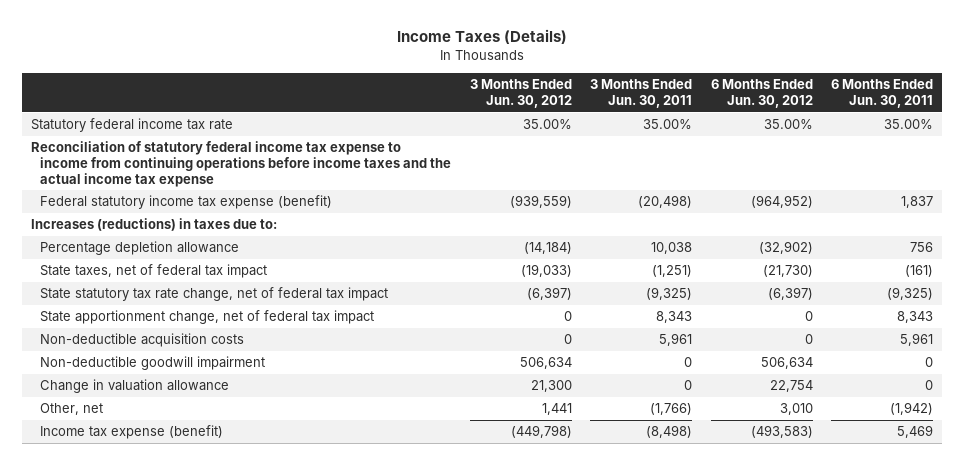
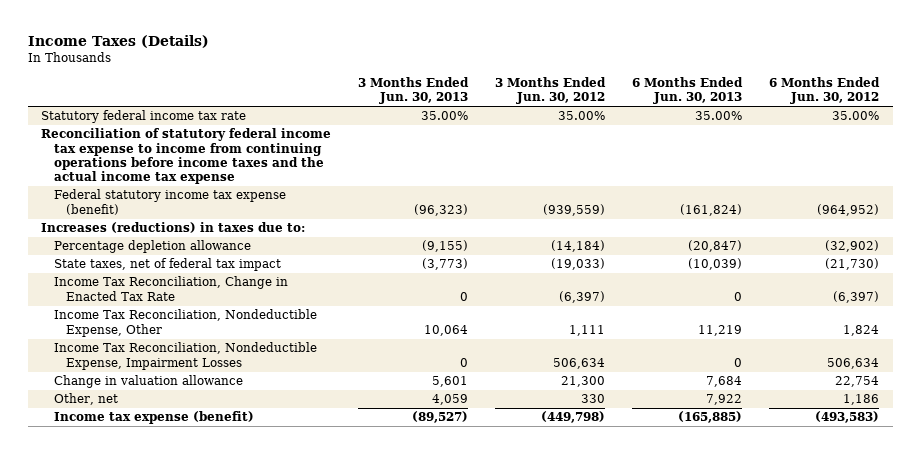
[590,79,693,108] 3 Months Ended Jun. 30, 2011 -> none
[831,79,934,108] 6 Months Ended Jun. 30, 2011 -> none
none -> [358,76,470,105] 3 Months Ended Jun. 30, 2013
none -> [632,76,744,105] 6 Months Ended Jun. 30, 2013
[40,310,375,325] State apportionment change, net of federal tax impact -> none
[40,333,245,348] Non-deductible acquisition costs -> none
[40,287,389,302] State statutory tax rate change, net of federal tax impact -> [53,276,288,301] Income Tax Reconciliation, Change in Enacted Tax Rate
none -> [53,309,317,337] Income Tax Reconciliation, Nondeductible Expense, Other
[40,356,266,371] Non-deductible goodwill impairment -> [53,342,317,370] Income Tax Reconciliation, Nondeductible Expense, Impairment Losses
[541,403,572,416] 1,441 -> [581,394,606,404] 330
[779,403,813,416] 3,010 -> [843,394,880,406] 1,186

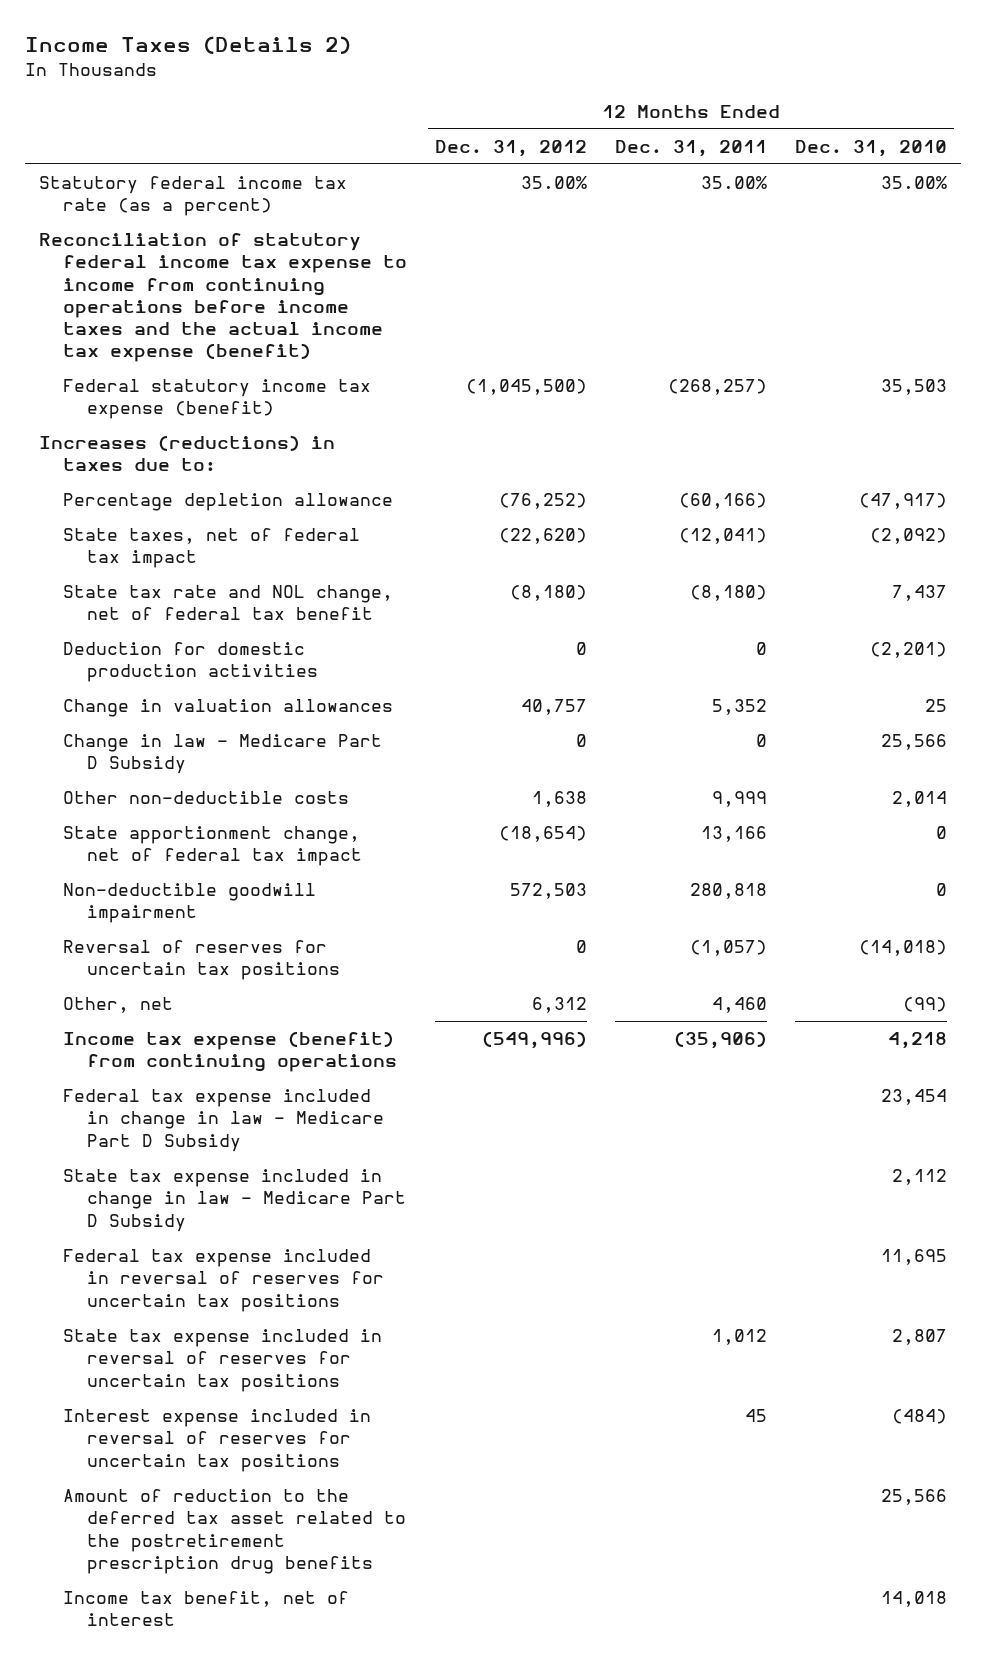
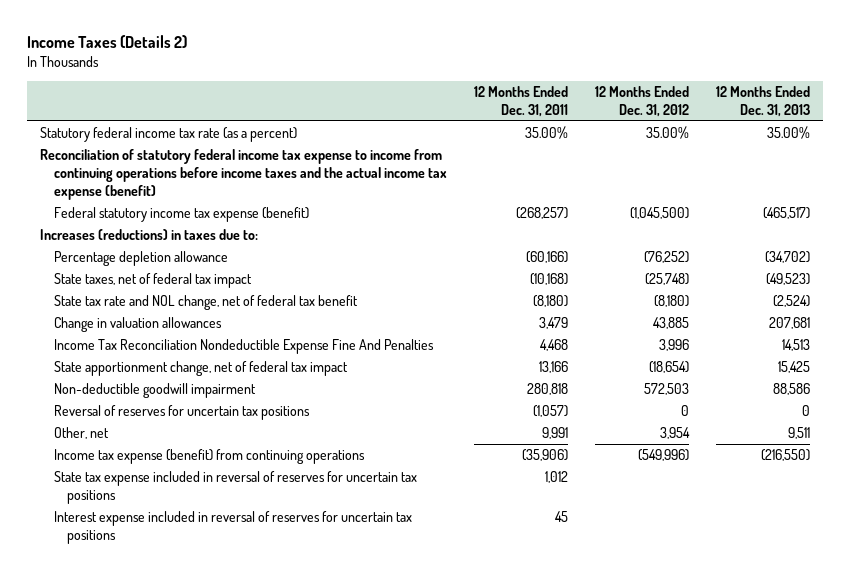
[794,139,947,157] Dec. 31, 2010 -> none
none -> [715,85,810,117] 12 Months Ended Dec. 31, 2013
[498,528,587,545] (22,620) -> [644,273,689,286] (25,748)
[678,528,767,545] (12,041) -> [529,273,568,286] (10,168)
[62,642,318,683] Deduction for domestic production activities -> none
[62,734,382,775] Change in law - Medicare Part D Subsidy -> none
[62,791,349,805] Other non-deductible costs -> none
[520,699,587,716] 40,757 -> [652,317,689,330] 43,885
[711,699,767,716] 5,352 -> [538,317,568,330] 3,479
none -> [53,339,434,355] Income Tax Reconciliation Nondeductible Expense Fine And Penalties
[531,997,587,1014] 6,312 -> [659,427,690,440] 3,954
[711,997,767,1014] 4,460 -> [541,427,568,440] 9,991
[62,1089,384,1152] Federal tax expense included in change in law - Medicare Part D Subsidy -> none
[62,1169,406,1232] State tax expense included in change in law - Medicare Part D Subsidy -> none
[62,1249,384,1312] Federal tax expense included in reversal of reserves for uncertain tax positions -> none
[62,1489,406,1574] Amount of reduction to the deferred tax asset related to the postretirement prescription drug benefits -> none
[62,1591,349,1627] Income tax benefit, net of interest -> none

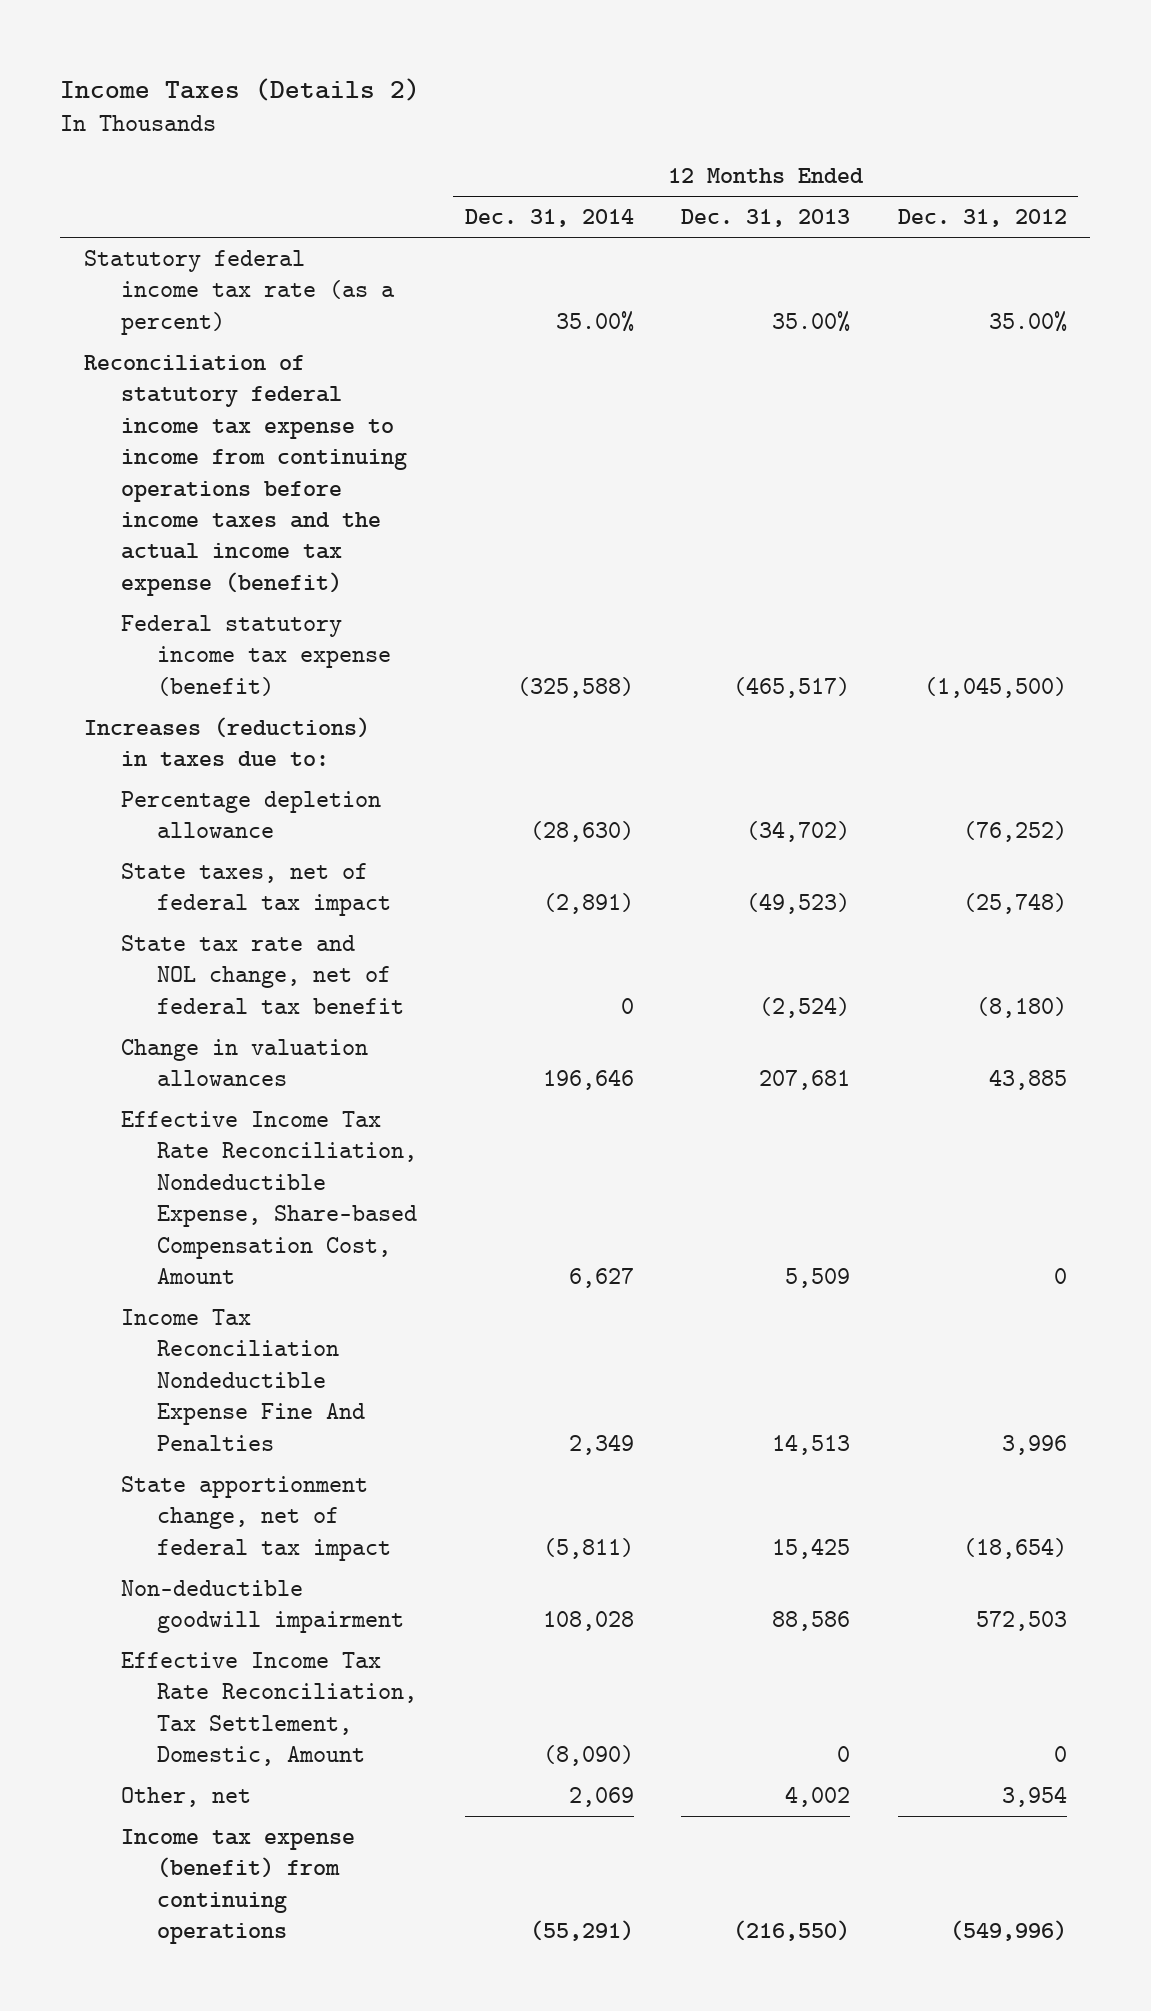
[473,85,568,117] 12 Months Ended Dec. 31, 2011 -> none
none -> [464,208,634,227] Dec. 31, 2014
none -> [120,1110,418,1284] Effective Income Tax Rate Reconciliation, Nondeductible Expense, Share-based Compensation Cost, Amount
[53,405,310,421] Reversal of reserves for uncertain tax positions -> none
none -> [120,1651,418,1767] Effective Income Tax Rate Reconciliation, Tax Settlement, Domestic, Amount
[787,427,810,440] 9,511 -> [785,1785,851,1807] 4,002
[53,471,417,505] State tax expense included in reversal of reserves for uncertain tax positions -> none
[53,511,412,545] Interest expense included in reversal of reserves for uncertain tax positions -> none

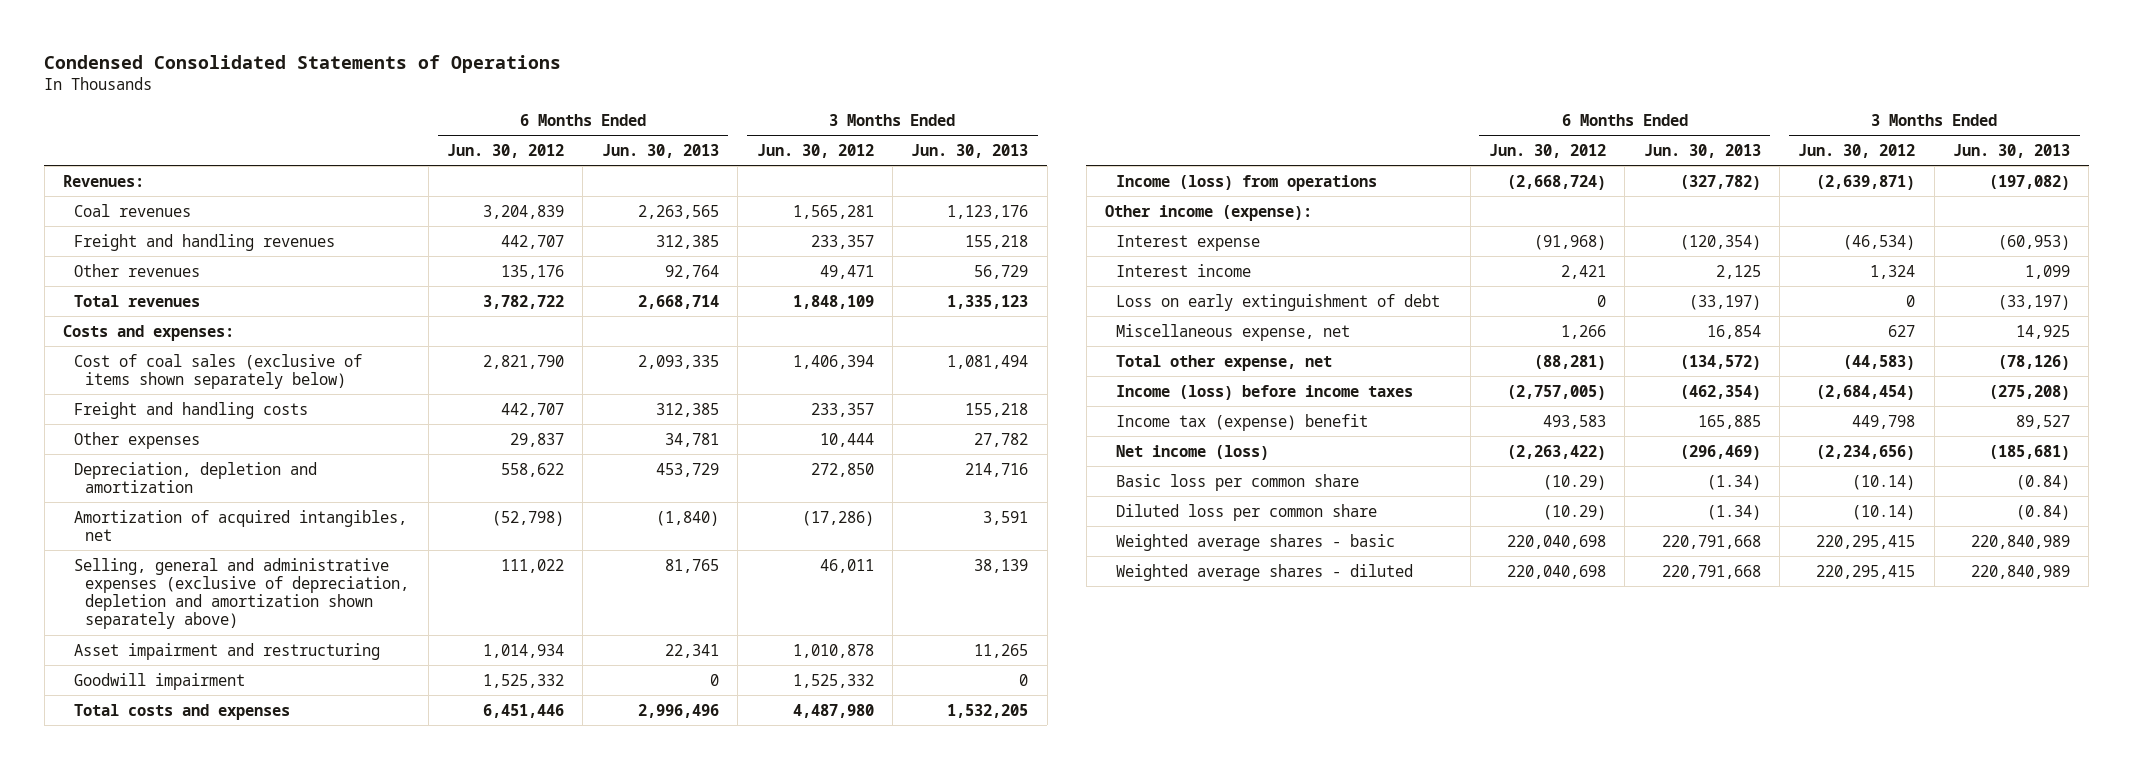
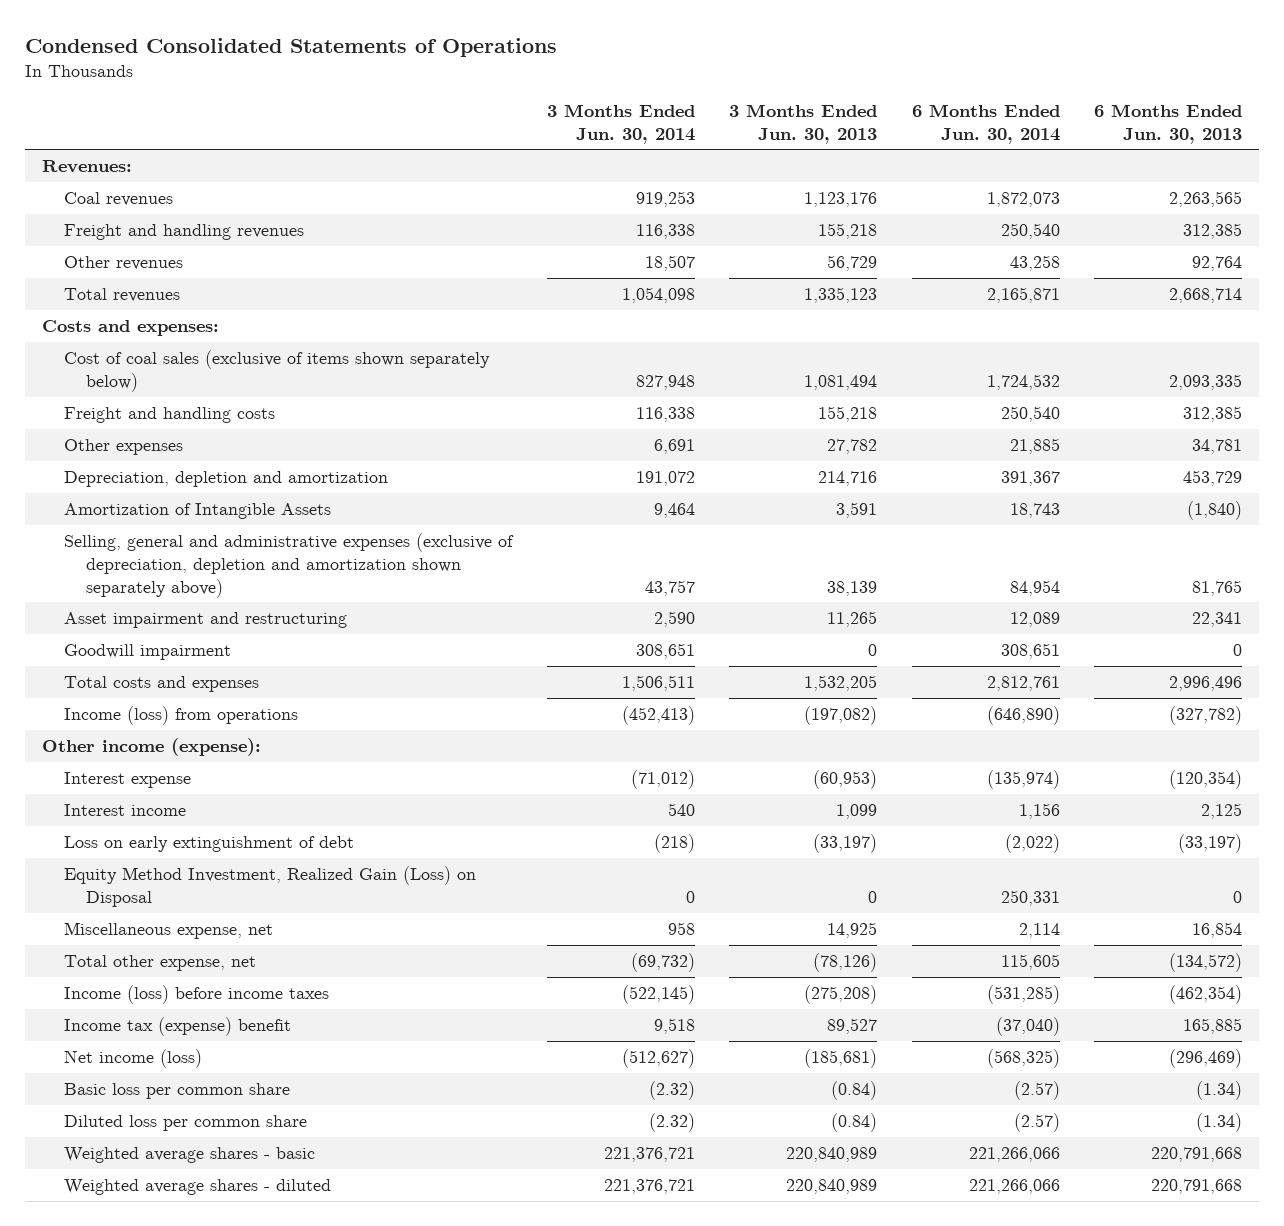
[447,144,565,159] Jun. 30, 2012 -> none
[756,144,874,159] Jun. 30, 2012 -> none
none -> [546,103,695,144] 3 Months Ended Jun. 30, 2014
none -> [911,103,1060,144] 6 Months Ended Jun. 30, 2014
[74,509,408,541] Amortization of acquired intangibles, net -> [64,503,332,520] Amortization of Intangible Assets
none -> [64,866,477,907] Equity Method Investment, Realized Gain (Loss) on Disposal

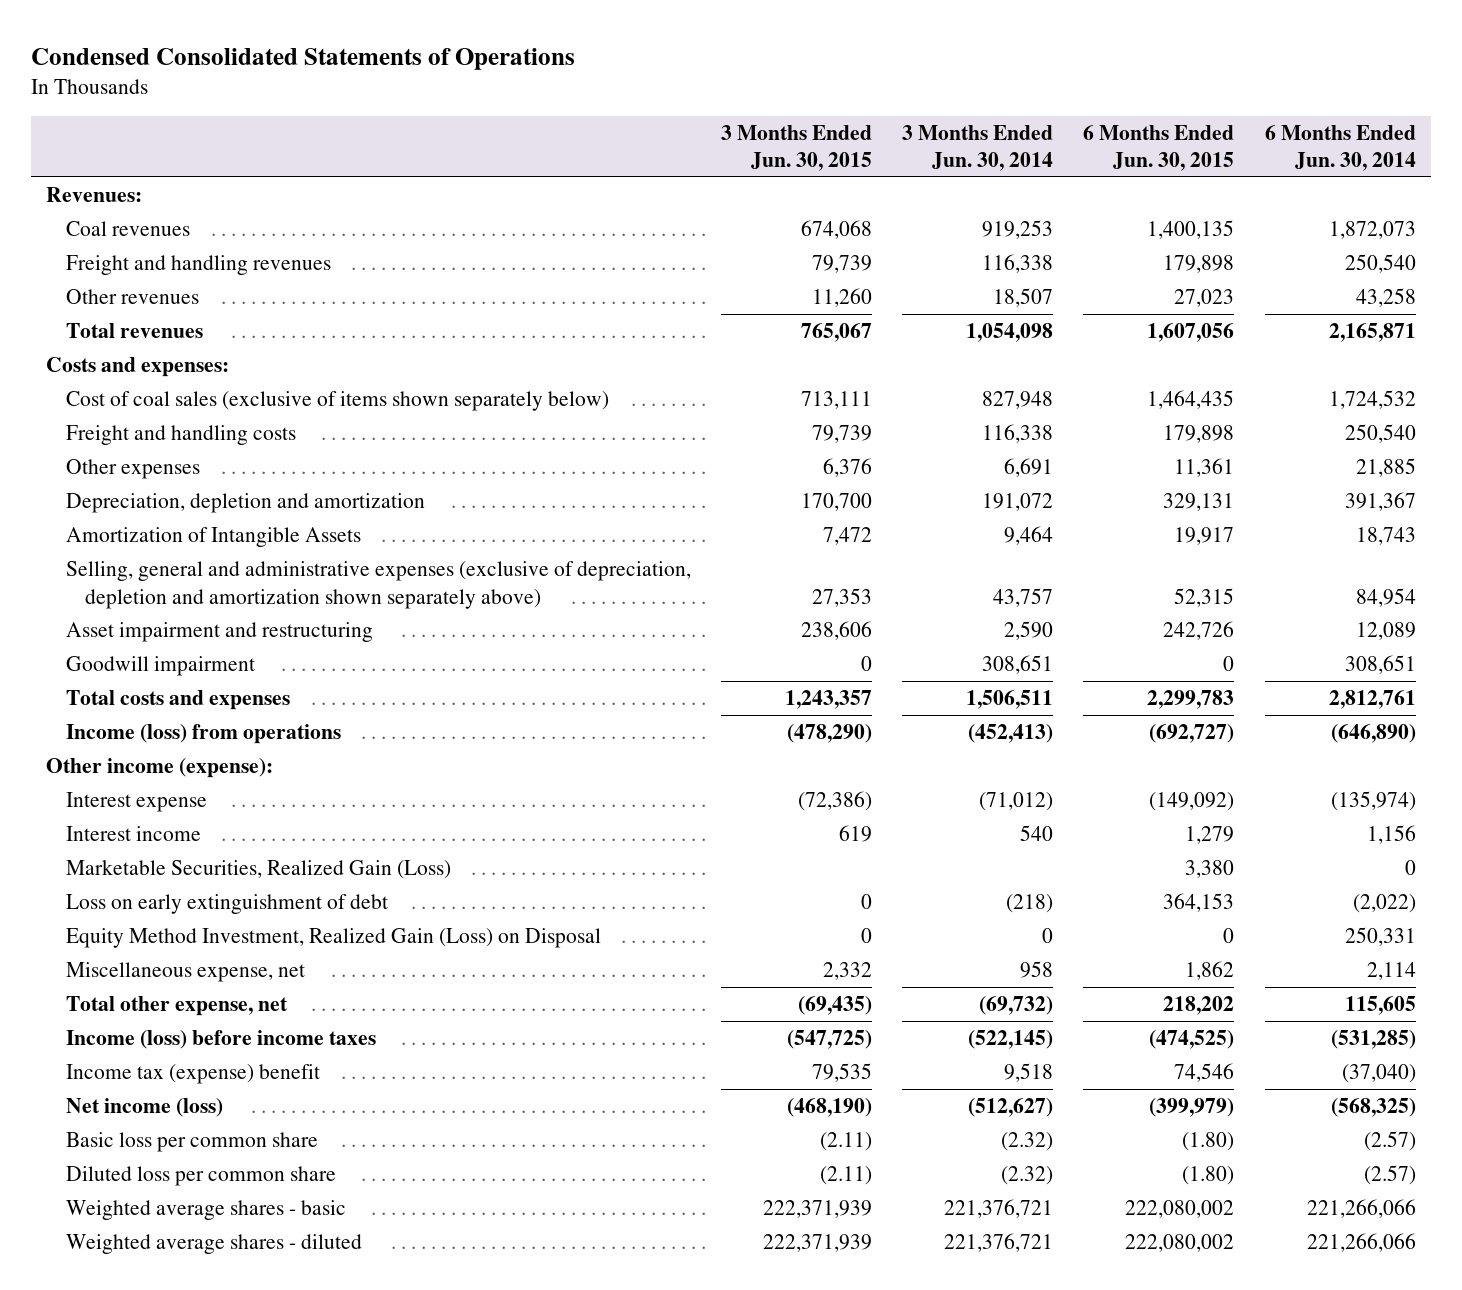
[729,103,878,144] 3 Months Ended Jun. 30, 2013 -> none
[1093,103,1242,144] 6 Months Ended Jun. 30, 2013 -> none
none -> [721,124,873,172] 3 Months Ended Jun. 30, 2015
none -> [1083,124,1235,172] 6 Months Ended Jun. 30, 2015
none -> [65,860,451,880] Marketable Securities, Realized Gain (Loss)

